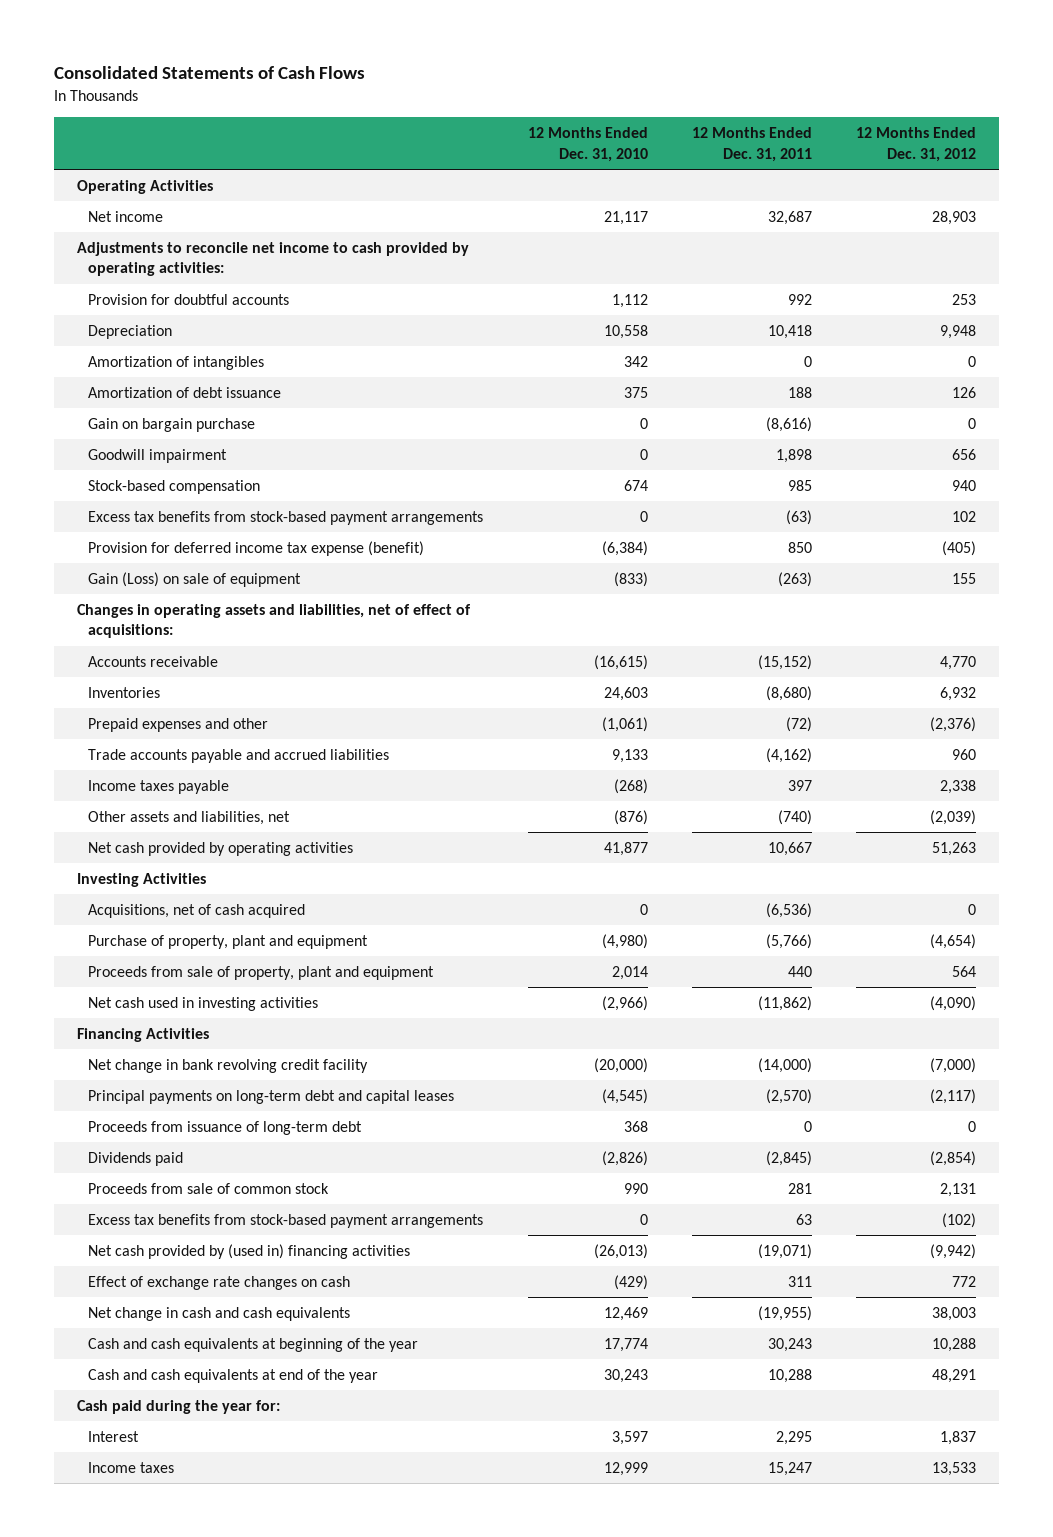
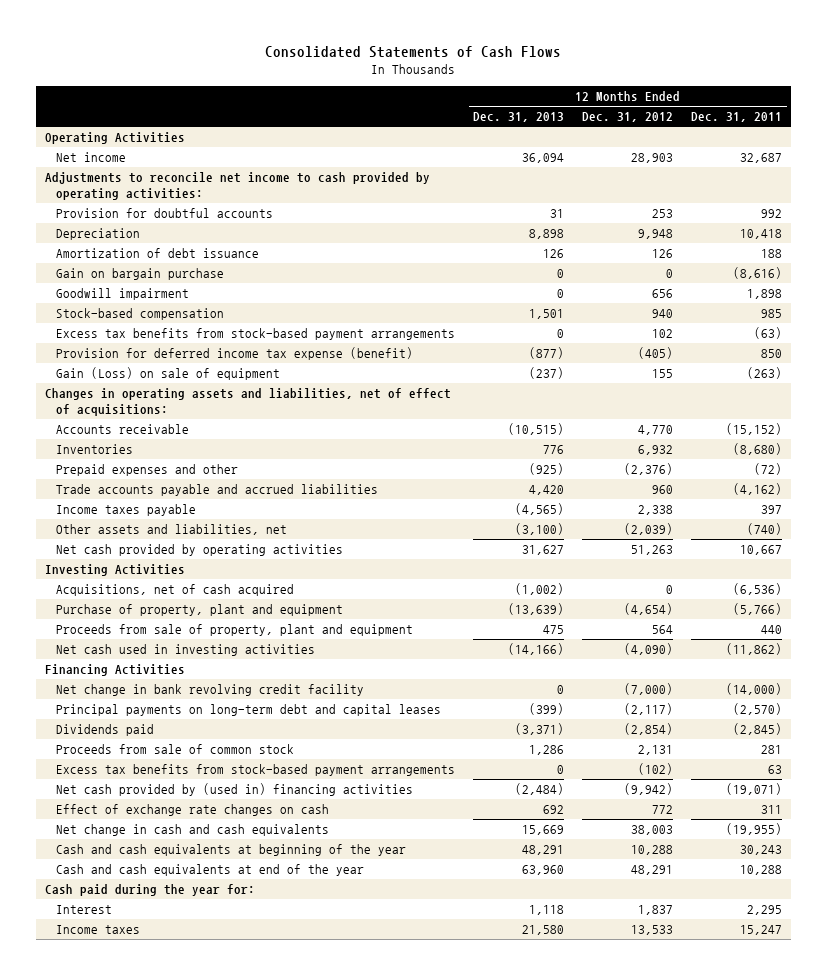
[527,127,648,162] 12 Months Ended Dec. 31, 2010 -> none
none -> [473,112,565,123] Dec. 31, 2013
[88,355,265,370] Amortization of intangibles -> none
[88,1120,363,1135] Proceeds from issuance of long-term debt -> none

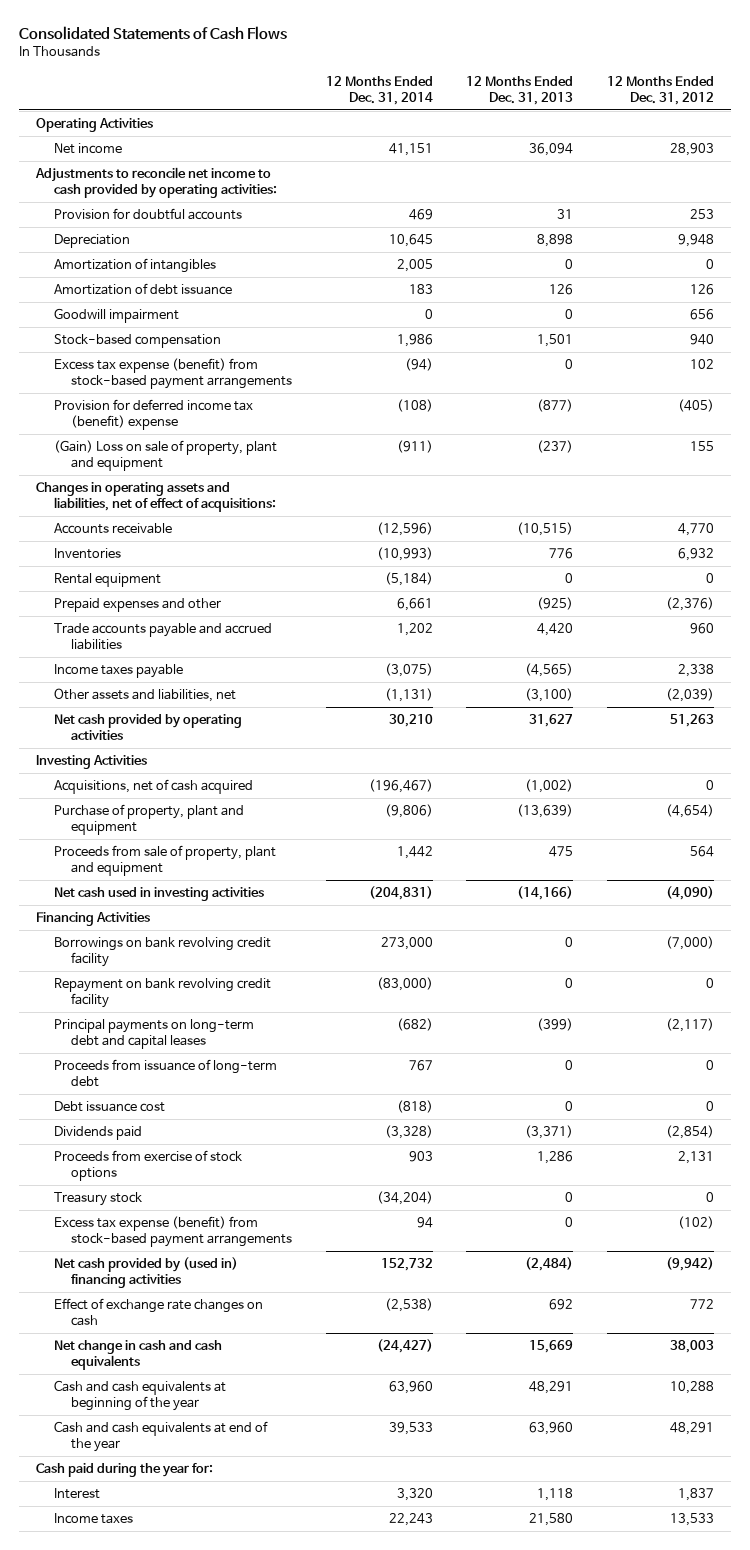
[691,112,783,123] Dec. 31, 2011 -> none
none -> [325,76,433,106] 12 Months Ended Dec. 31, 2014
none -> [53,258,216,274] Amortization of intangibles
[56,268,225,281] Gain on bargain purchase -> none
[56,328,456,341] Excess tax benefits from stock-based payment arrangements -> [53,358,293,389] Excess tax expense (benefit) from stock-based payment arrangements
[56,347,414,361] Provision for deferred income tax expense (benefit) -> [53,399,253,430] Provision for deferred income tax (benefit) expense
[56,367,281,381] Gain (Loss) on sale of equipment -> [53,440,277,471] (Gain) Loss on sale of property, plant and equipment
none -> [53,573,161,588] Rental equipment
[56,684,365,697] Net change in bank revolving credit facility -> [53,937,271,967] Borrowings on bank revolving credit facility
none -> [53,978,271,1008] Repayment on bank revolving credit facility
none -> [53,1059,277,1087] Proceeds from issuance of long-term debt
none -> [53,1101,165,1113] Debt issuance cost
[56,744,295,755] Proceeds from sale of common stock -> [53,1150,242,1181] Proceeds from exercise of stock options
none -> [53,1192,142,1207] Treasury stock
[56,764,456,777] Excess tax benefits from stock-based payment arrangements -> [53,1216,293,1247] Excess tax expense (benefit) from stock-based payment arrangements

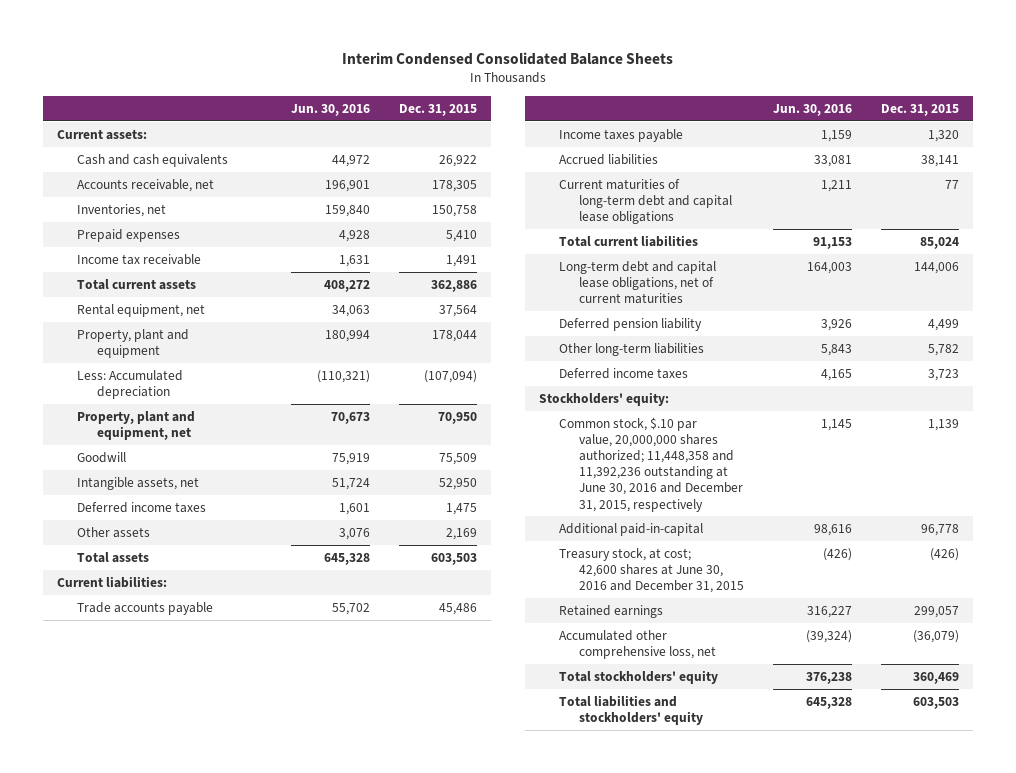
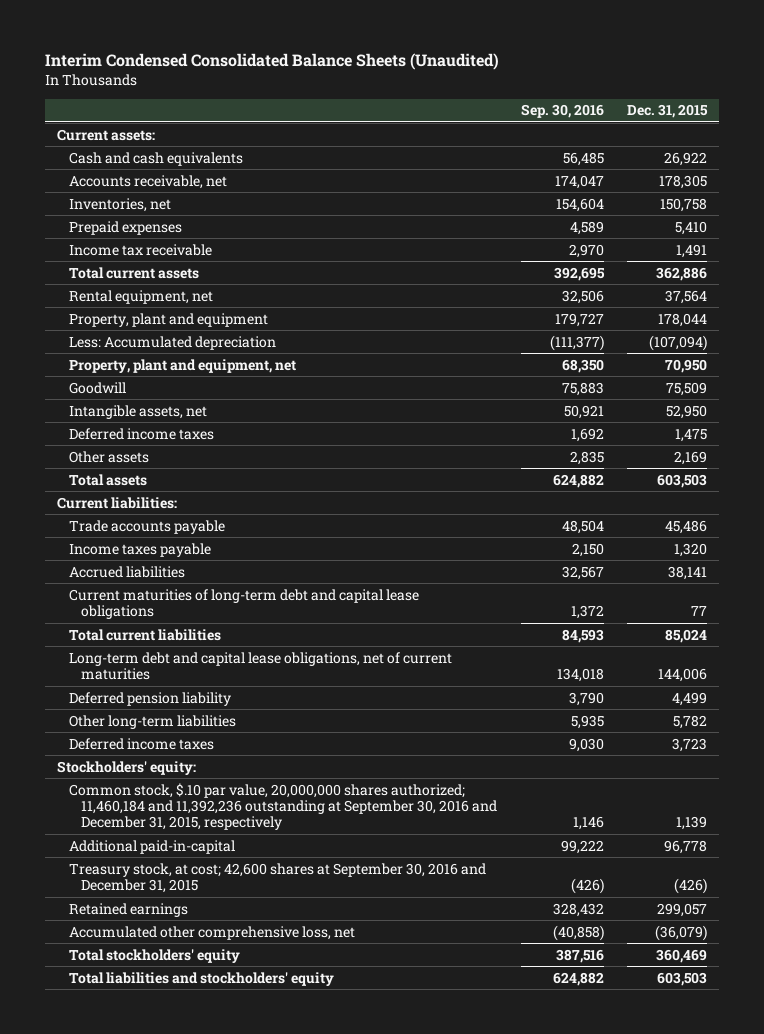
[341,52,673,66] Interim Condensed Consolidated Balance Sheets -> [44,53,499,71] Interim Condensed Consolidated Balance Sheets (Unaudited)
[290,103,370,116] Jun. 30, 2016 -> none
none -> [520,104,604,119] Sep. 30, 2016
[559,416,743,512] Common stock, $.10 par value, 20,000,000 shares authorized; 11,448,358 and 11,392,236 outstanding at June 30, 2016 and December 31, 2015, respectively -> [68,782,497,831] Common stock, $.10 par value, 20,000,000 shares authorized; 11,460,184 and 11,392,236 outstanding at September 30, 2016 and December 31, 2015, respectively
[559,547,744,594] Treasury stock, at cost; 42,600 shares at June 30, 2016 and December 31, 2015 -> [68,862,486,893] Treasury stock, at cost; 42,600 shares at September 30, 2016 and December 31, 2015

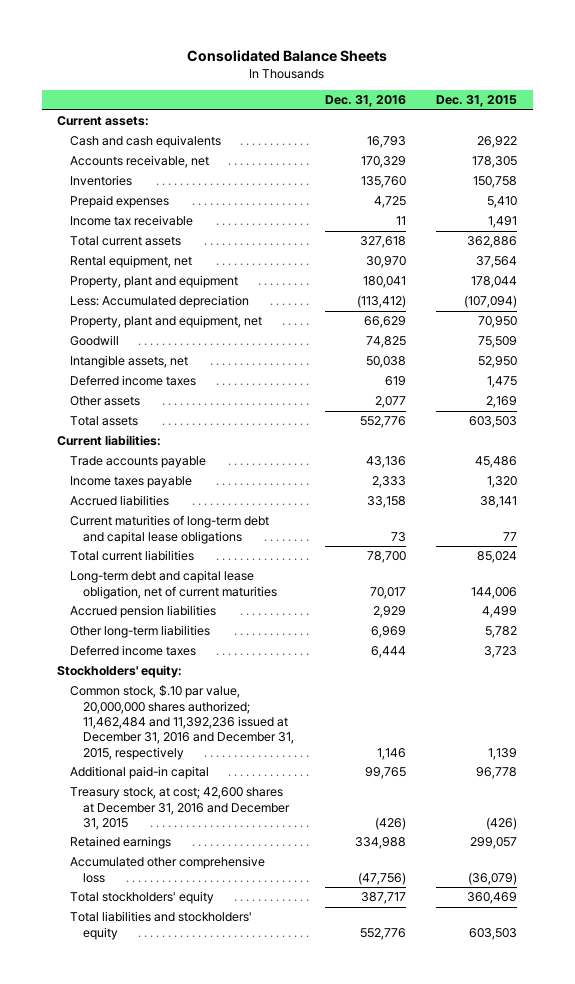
[44,53,499,71] Interim Condensed Consolidated Balance Sheets (Unaudited) -> [187,49,388,62] Consolidated Balance Sheets
[520,104,604,119] Sep. 30, 2016 -> none
none -> [324,95,406,108] Dec. 31, 2016
[68,197,171,212] Inventories, net -> [69,175,132,187] Inventories
[68,651,452,680] Long-term debt and capital lease obligations, net of current maturities -> [69,570,277,599] Long-term debt and capital lease obligation, net of current maturities
[68,691,231,706] Deferred pension liability -> [69,605,216,619] Accrued pension liabilities
[68,782,497,831] Common stock, $.10 par value, 20,000,000 shares authorized; 11,460,184 and 11,392,236 outstanding at September 30, 2016 and December 31, 2015, respectively -> [69,685,294,760] Common stock, $.10 par value, 20,000,000 shares authorized; 11,462,484 and 11,392,236 issued at December 31, 2016 and December 31, 2015, respectively
[68,839,235,854] Additional paid-in-capital -> [69,766,209,780] Additional paid-in capital
[68,862,486,893] Treasury stock, at cost; 42,600 shares at September 30, 2016 and December 31, 2015 -> [69,787,290,830] Treasury stock, at cost; 42,600 shares at December 31, 2016 and December 31, 2015
[68,925,355,940] Accumulated other comprehensive loss, net -> [69,856,265,883] Accumulated other comprehensive loss

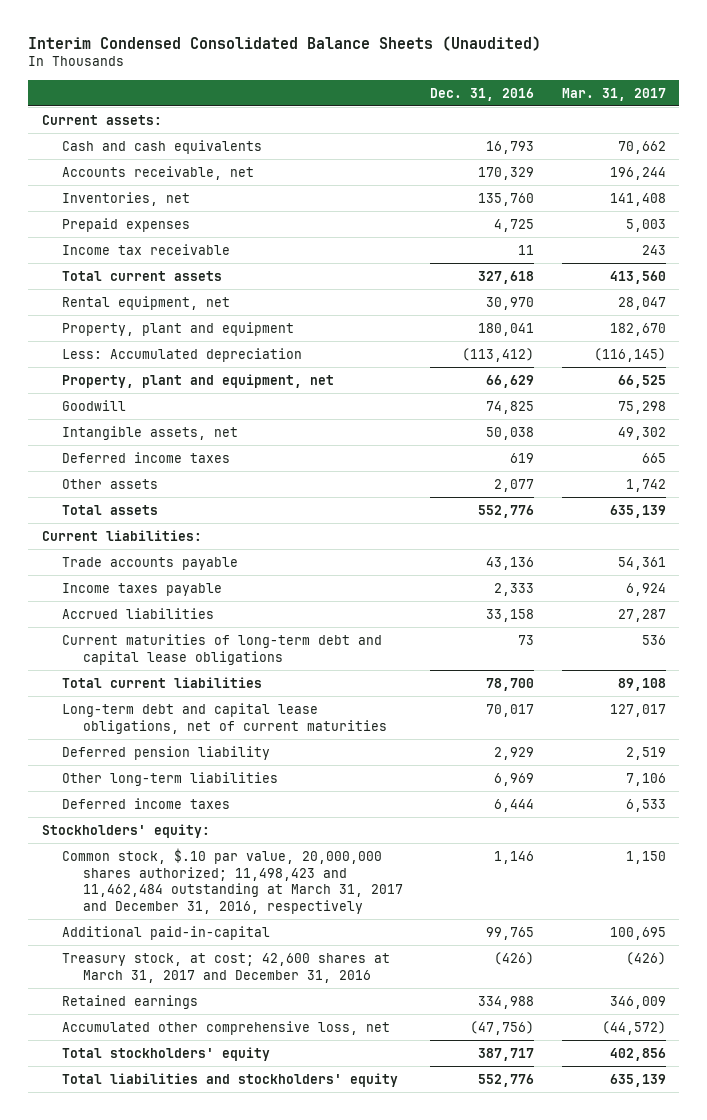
[187,49,388,62] Consolidated Balance Sheets -> [28,35,542,51] Interim Condensed Consolidated Balance Sheets (Unaudited)
[436,95,518,108] Dec. 31, 2015 -> none
none -> [561,87,666,101] Mar. 31, 2017
[69,175,132,187] Inventories -> [62,191,191,206] Inventories, net
[69,570,277,599] Long-term debt and capital lease obligation, net of current maturities -> [62,702,387,734] Long-term debt and capital lease obligations, net of current maturities
[69,605,216,619] Accrued pension liabilities -> [62,745,271,760] Deferred pension liability
[69,685,294,760] Common stock, $.10 par value, 20,000,000 shares authorized; 11,462,484 and 11,392,236 issued at December 31, 2016 and December 31, 2015, respectively -> [62,847,403,914] Common stock, $.10 par value, 20,000,000 shares authorized; 11,498,423 and 11,462,484 outstanding at March 31, 2017 and December 31, 2016, respectively
[69,766,209,780] Additional paid-in capital -> [62,925,271,940] Additional paid-in-capital
[69,787,290,830] Treasury stock, at cost; 42,600 shares at December 31, 2016 and December 31, 2015 -> [62,952,391,983] Treasury stock, at cost; 42,600 shares at March 31, 2017 and December 31, 2016
[69,856,265,883] Accumulated other comprehensive loss -> [62,1020,391,1035] Accumulated other comprehensive loss, net

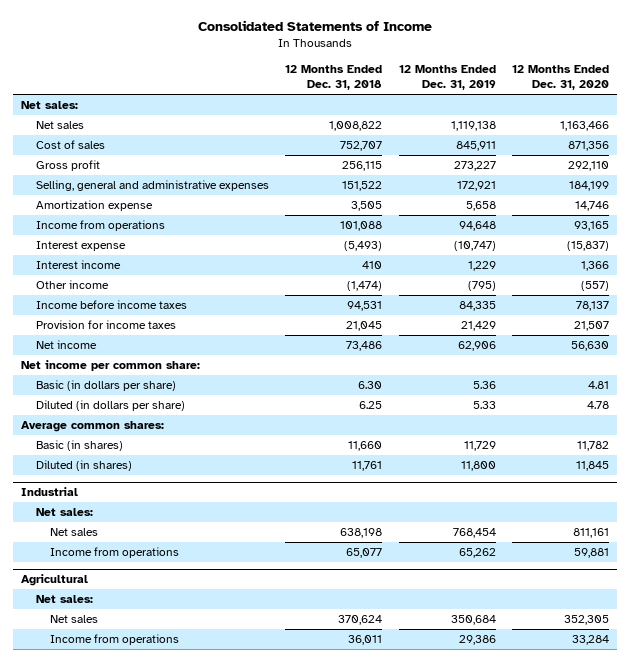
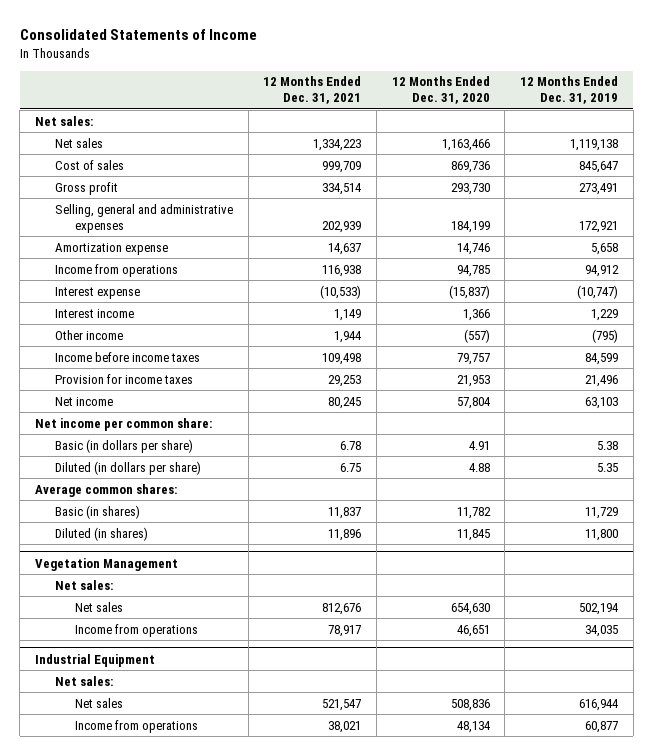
[285,65,383,91] 12 Months Ended Dec. 31, 2018 -> none
none -> [263,76,362,105] 12 Months Ended Dec. 31, 2021
[455,141,496,152] 845,911 -> [578,160,618,173] 845,647
[568,141,610,152] 871,356 -> [450,160,490,173] 869,736
[453,161,496,172] 273,227 -> [578,182,618,195] 273,491
[568,161,610,172] 292,110 -> [450,182,490,195] 293,730
[458,221,496,232] 94,648 -> [584,264,619,277] 94,912
[574,221,610,232] 93,165 -> [456,264,490,277] 94,785
[458,301,496,312] 84,335 -> [584,352,618,365] 84,599
[576,301,610,312] 78,137 -> [456,352,490,365] 79,757
[460,321,496,332] 21,429 -> [584,374,618,387] 21,496
[574,321,610,332] 21,507 -> [456,374,490,387] 21,953
[457,341,496,352] 62,906 -> [584,396,618,409] 63,103
[571,341,610,352] 56,630 -> [456,396,491,409] 57,804
[472,381,496,390] 5.36 -> [596,440,618,450] 5.38
[588,381,610,390] 4.81 -> [468,440,490,450] 4.91
[472,401,496,410] 5.33 -> [596,462,618,472] 5.35
[587,401,610,410] 4.78 -> [468,462,490,472] 4.88
[20,487,78,497] Industrial -> none
none -> [34,557,178,571] Vegetation Management
[20,574,88,587] Agricultural -> none
[452,528,496,539] 768,454 -> [578,602,619,615] 502,194
[573,528,610,539] 811,161 -> [450,602,490,615] 654,630
[458,548,496,559] 65,262 -> [584,624,618,637] 34,035
[574,548,610,559] 59,881 -> [456,624,490,637] 46,651
none -> [34,653,155,667] Industrial Equipment
[450,615,496,626] 350,684 -> [578,698,619,711] 616,944
[564,615,610,626] 352,305 -> [450,698,490,711] 508,836
[458,635,496,646] 29,386 -> [584,720,618,733] 60,877
[572,635,610,646] 33,284 -> [456,720,491,733] 48,134

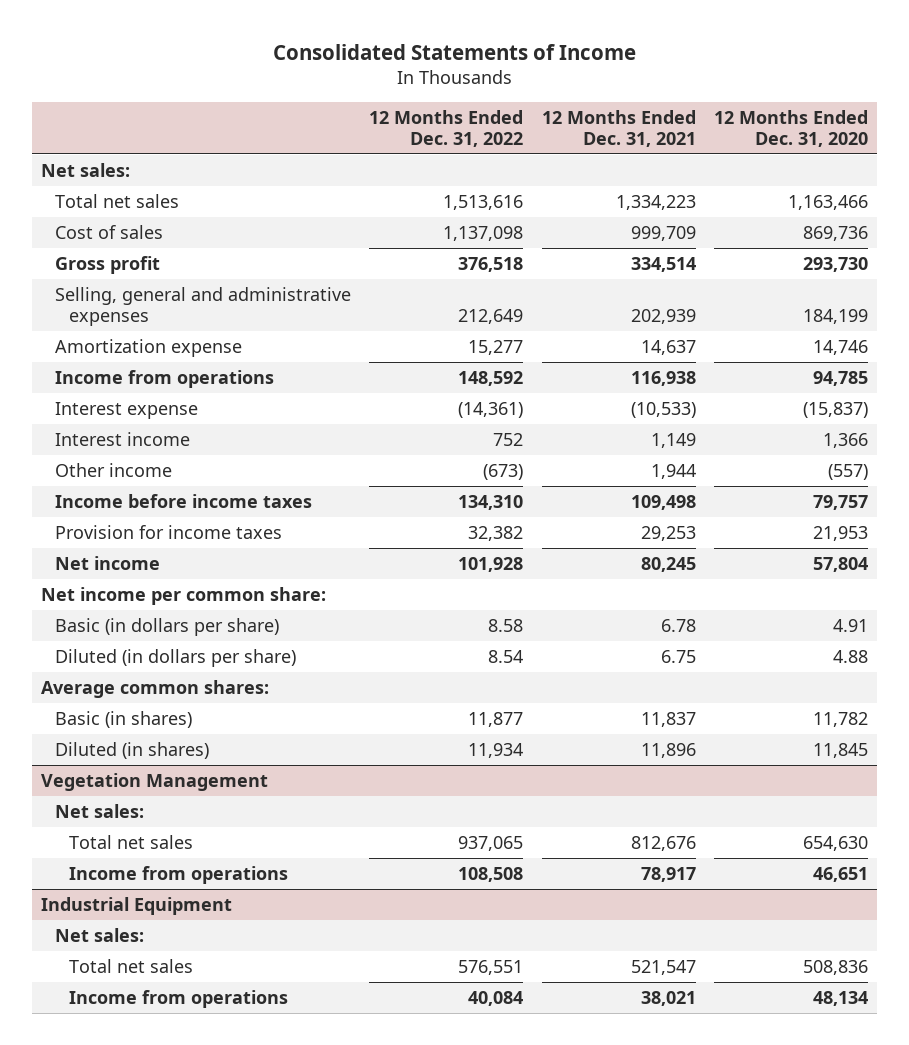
[519,76,618,105] 12 Months Ended Dec. 31, 2019 -> none
none -> [369,109,524,147] 12 Months Ended Dec. 31, 2022
[54,137,103,148] Net sales -> [55,193,180,208] Total net sales
[74,601,123,612] Net sales -> [69,834,194,849] Total net sales
[74,697,123,708] Net sales -> [69,958,194,973] Total net sales

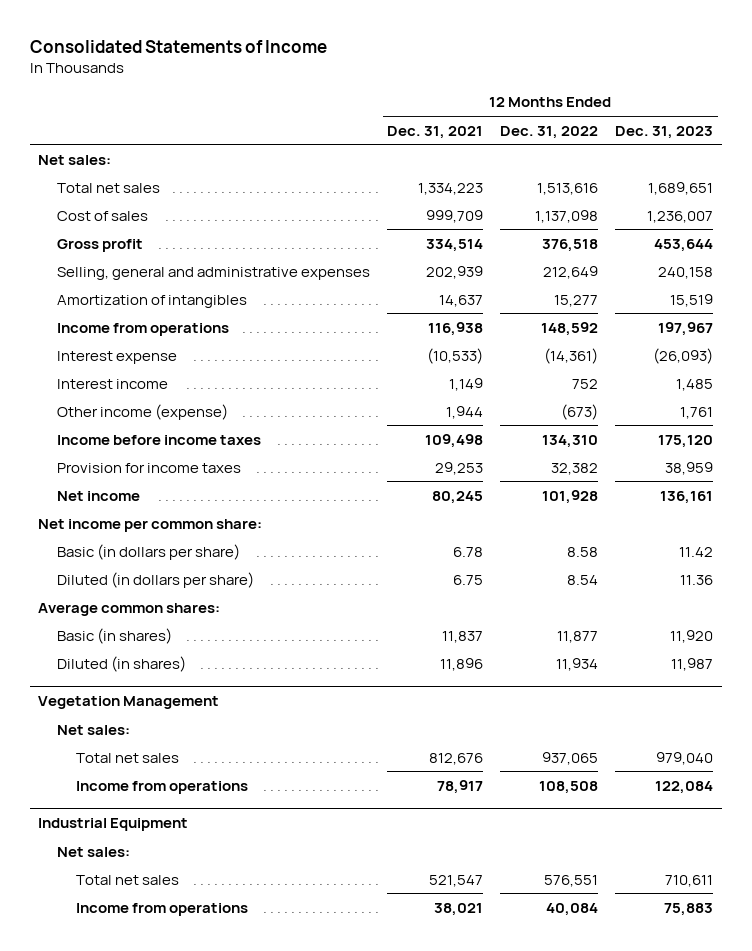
[713,109,868,147] 12 Months Ended Dec. 31, 2020 -> none
none -> [615,125,714,139] Dec. 31, 2023
[55,338,243,357] Amortization expense -> [57,294,248,308] Amortization of intangibles
[55,462,173,477] Other income -> [57,403,229,420] Other income (expense)

